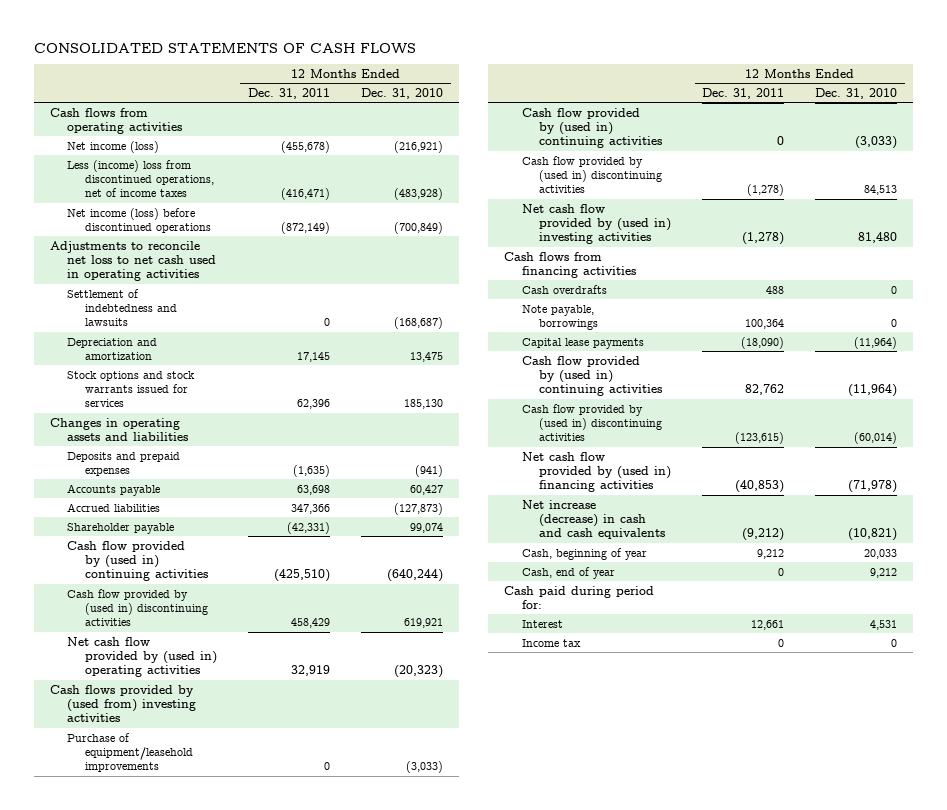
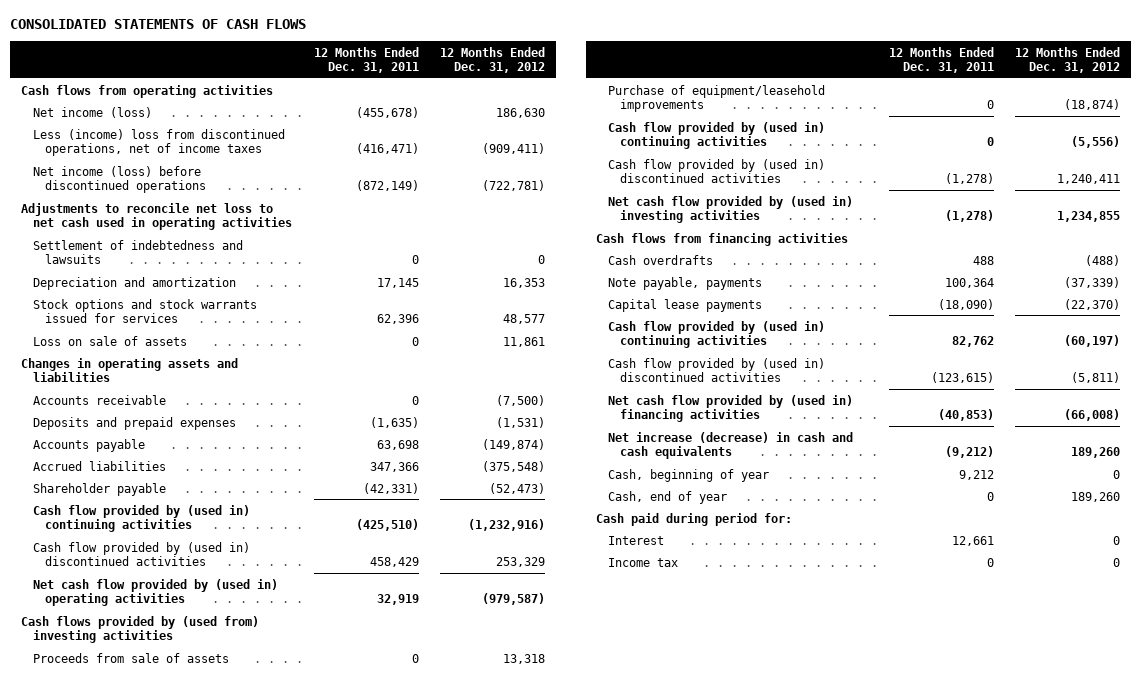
[361,87,444,99] Dec. 31, 2010 -> none
none -> [439,46,545,74] 12 Months Ended Dec. 31, 2012
none -> [33,335,188,346] Loss on sale of assets
none -> [33,394,167,405] Accounts receivable
[67,588,209,627] Cash flow provided by (used in) discontinuing activities -> [33,541,251,566] Cash flow provided by (used in) discontinued activities
none -> [33,652,230,663] Proceeds from sale of assets
[521,155,663,194] Cash flow provided by (used in) discontinuing activities -> [608,158,826,183] Cash flow provided by (used in) discontinued activities
[521,304,599,330] Note payable, borrowings -> [608,276,763,290] Note payable, payments
[521,403,663,442] Cash flow provided by (used in) discontinuing activities -> [608,357,826,382] Cash flow provided by (used in) discontinued activities

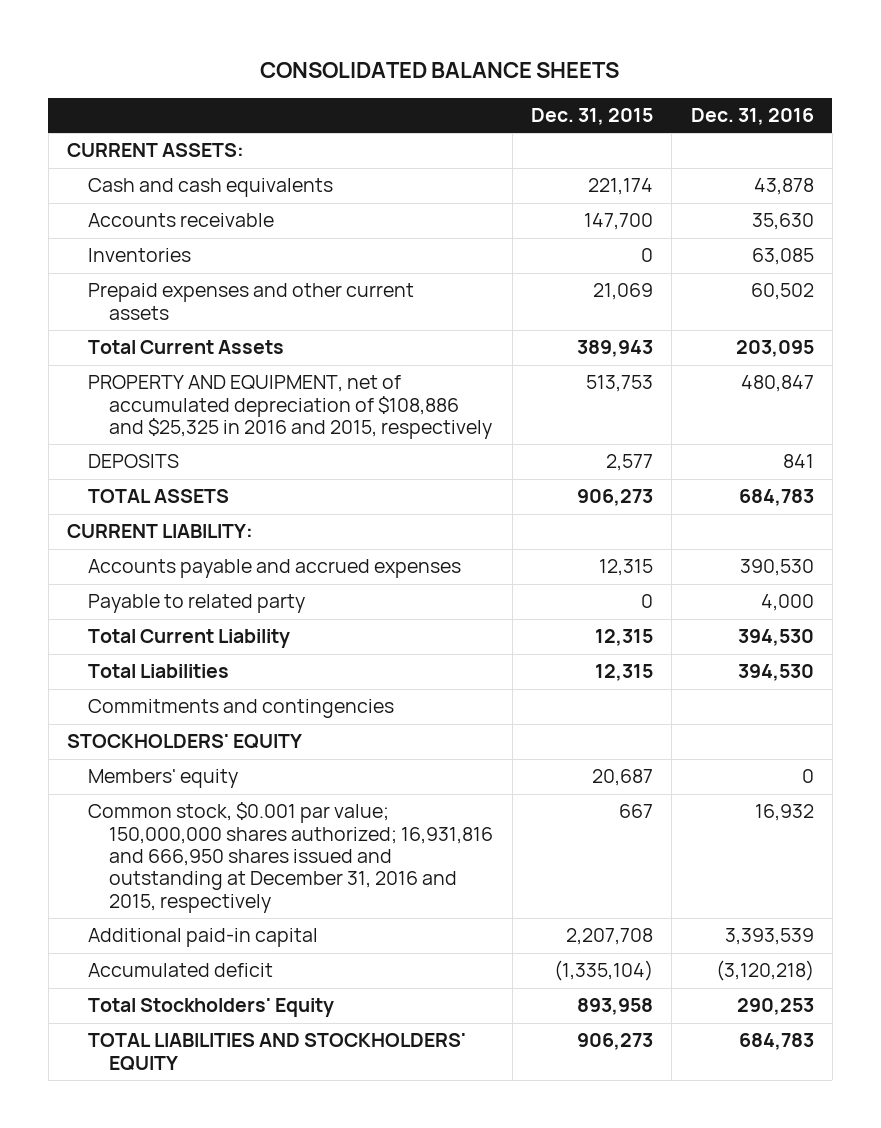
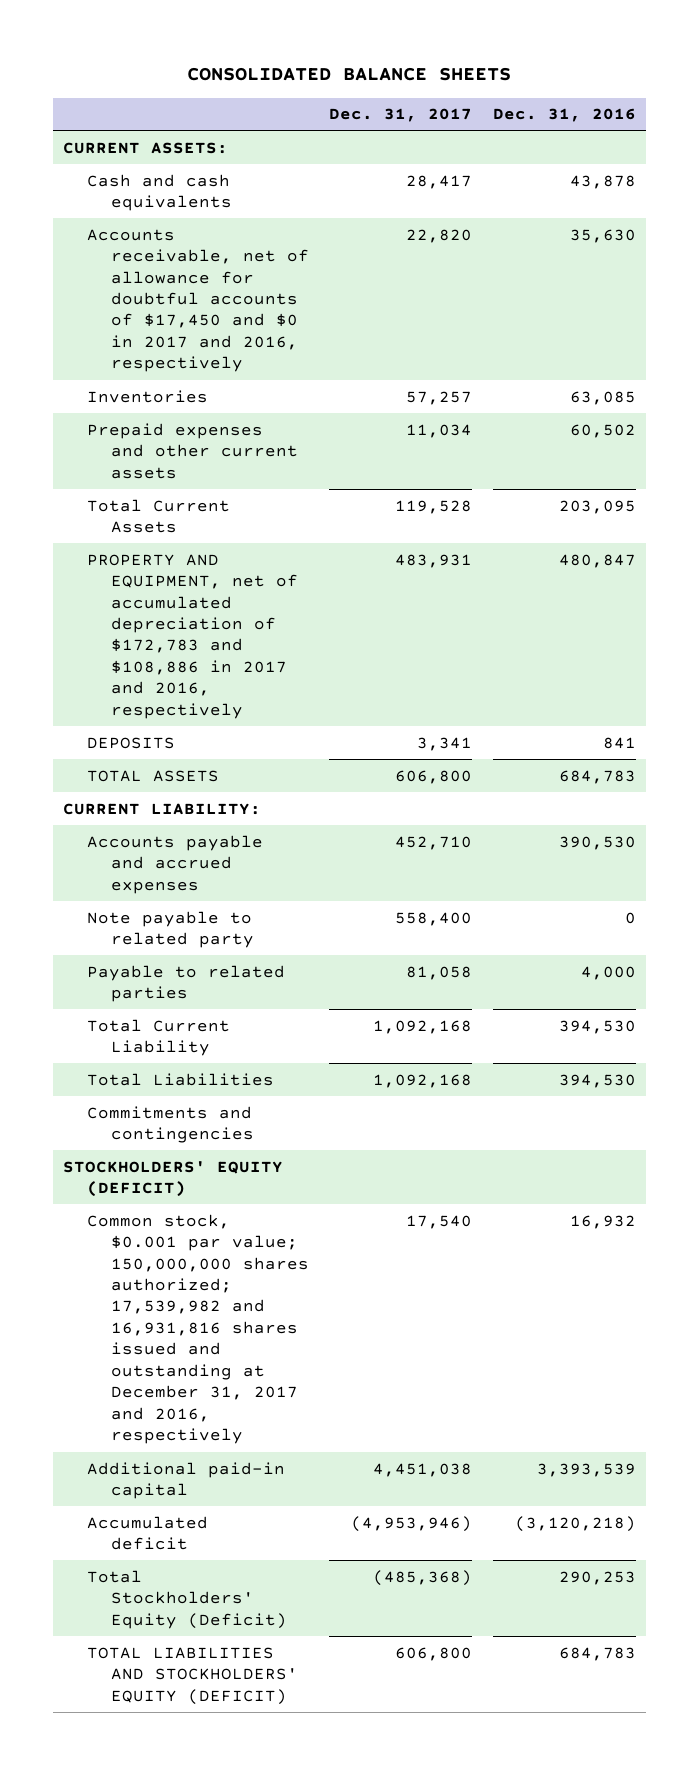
[530,108,653,126] Dec. 31, 2015 -> none
none -> [329,108,473,123] Dec. 31, 2017
[88,213,275,228] Accounts receivable -> [86,228,310,373] Accounts receivable, net of allowance for doubtful accounts of $17,450 and $0 in 2017 and 2016, respectively
[88,375,493,440] PROPERTY AND EQUIPMENT, net of accumulated depreciation of $108,886 and $25,325 in 2016 and 2015, respectively -> [86,553,299,719] PROPERTY AND EQUIPMENT, net of accumulated depreciation of $172,783 and $108,886 in 2017 and 2016, respectively
none -> [86,910,255,949] Note payable to related party
[88,594,306,614] Payable to related party -> [86,964,285,1003] Payable to related parties
[88,769,239,789] Members' equity -> none
[67,734,303,750] STOCKHOLDERS' EQUITY -> [62,1160,283,1198] STOCKHOLDERS' EQUITY (DEFICIT)
[88,802,494,913] Common stock, $0.001 par value; 150,000,000 shares authorized; 16,931,816 and 666,950 shares issued and outstanding at December 31, 2016 and 2015, respectively -> [86,1213,310,1445] Common stock, $0.001 par value; 150,000,000 shares authorized; 17,539,982 and 16,931,816 shares issued and outstanding at December 31, 2017 and 2016, respectively
[88,998,335,1018] Total Stockholders' Equity -> [86,1569,288,1629] Total Stockholders' Equity (Deficit)
[88,1033,467,1071] TOTAL LIABILITIES AND STOCKHOLDERS' EQUITY -> [86,1646,299,1705] TOTAL LIABILITIES AND STOCKHOLDERS' EQUITY (DEFICIT)

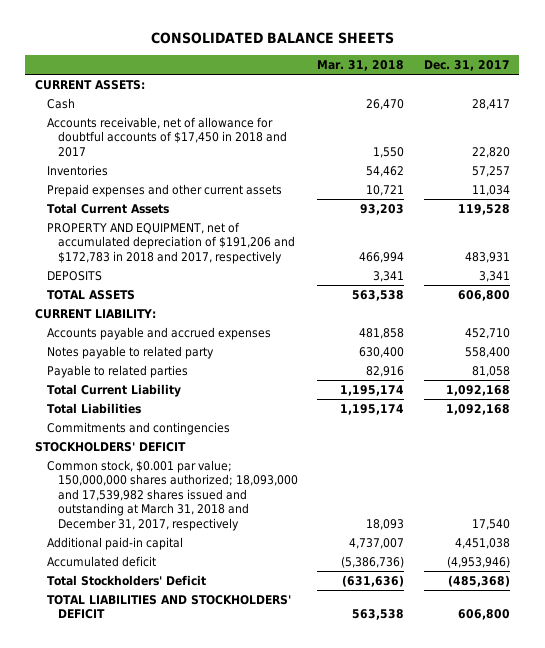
[492,108,636,123] Dec. 31, 2016 -> none
none -> [317,59,405,71] Mar. 31, 2018
[86,173,233,212] Cash and cash equivalents -> [46,97,75,109] Cash
[86,228,310,373] Accounts receivable, net of allowance for doubtful accounts of $17,450 and $0 in 2017 and 2016, respectively -> [46,116,288,157] Accounts receivable, net of allowance for doubtful accounts of $17,450 in 2018 and 2017
[86,553,299,719] PROPERTY AND EQUIPMENT, net of accumulated depreciation of $172,783 and $108,886 in 2017 and 2016, respectively -> [46,221,296,264] PROPERTY AND EQUIPMENT, net of accumulated depreciation of $191,206 and $172,783 in 2018 and 2017, respectively
[86,910,255,949] Note payable to related party -> [46,345,214,359] Notes payable to related party
[62,1160,283,1198] STOCKHOLDERS' EQUITY (DEFICIT) -> [35,441,187,452] STOCKHOLDERS' DEFICIT
[86,1213,310,1445] Common stock, $0.001 par value; 150,000,000 shares authorized; 17,539,982 and 16,931,816 shares issued and outstanding at December 31, 2017 and 2016, respectively -> [46,459,299,531] Common stock, $0.001 par value; 150,000,000 shares authorized; 18,093,000 and 17,539,982 shares issued and outstanding at March 31, 2018 and December 31, 2017, respectively
[86,1569,288,1629] Total Stockholders' Equity (Deficit) -> [46,574,206,586] Total Stockholders' Deficit
[86,1646,299,1705] TOTAL LIABILITIES AND STOCKHOLDERS' EQUITY (DEFICIT) -> [46,594,291,620] TOTAL LIABILITIES AND STOCKHOLDERS' DEFICIT

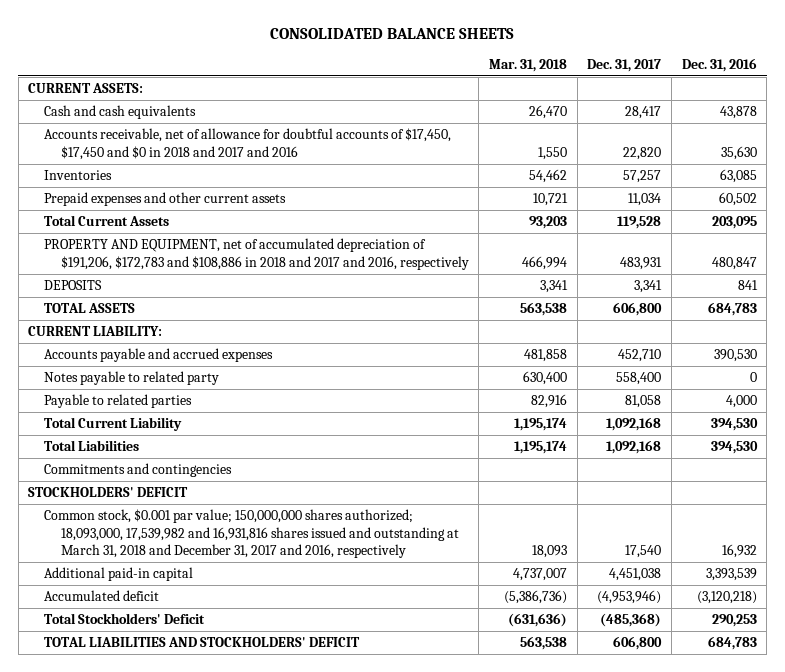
none -> [681,57,757,72] Dec. 31, 2016
[46,97,75,109] Cash -> [44,105,197,120] Cash and cash equivalents
[46,116,288,157] Accounts receivable, net of allowance for doubtful accounts of $17,450 in 2018 and 2017 -> [44,128,452,160] Accounts receivable, net of allowance for doubtful accounts of $17,450, $17,450 and $0 in 2018 and 2017 and 2016
[46,221,296,264] PROPERTY AND EQUIPMENT, net of accumulated depreciation of $191,206 and $172,783 in 2018 and 2017, respectively -> [44,238,469,270] PROPERTY AND EQUIPMENT, net of accumulated depreciation of $191,206, $172,783 and $108,886 in 2018 and 2017 and 2016, respectively
[46,459,299,531] Common stock, $0.001 par value; 150,000,000 shares authorized; 18,093,000 and 17,539,982 shares issued and outstanding at March 31, 2018 and December 31, 2017, respectively -> [44,509,459,558] Common stock, $0.001 par value; 150,000,000 shares authorized; 18,093,000, 17,539,982 and 16,931,816 shares issued and outstanding at March 31, 2018 and December 31, 2017 and 2016, respectively

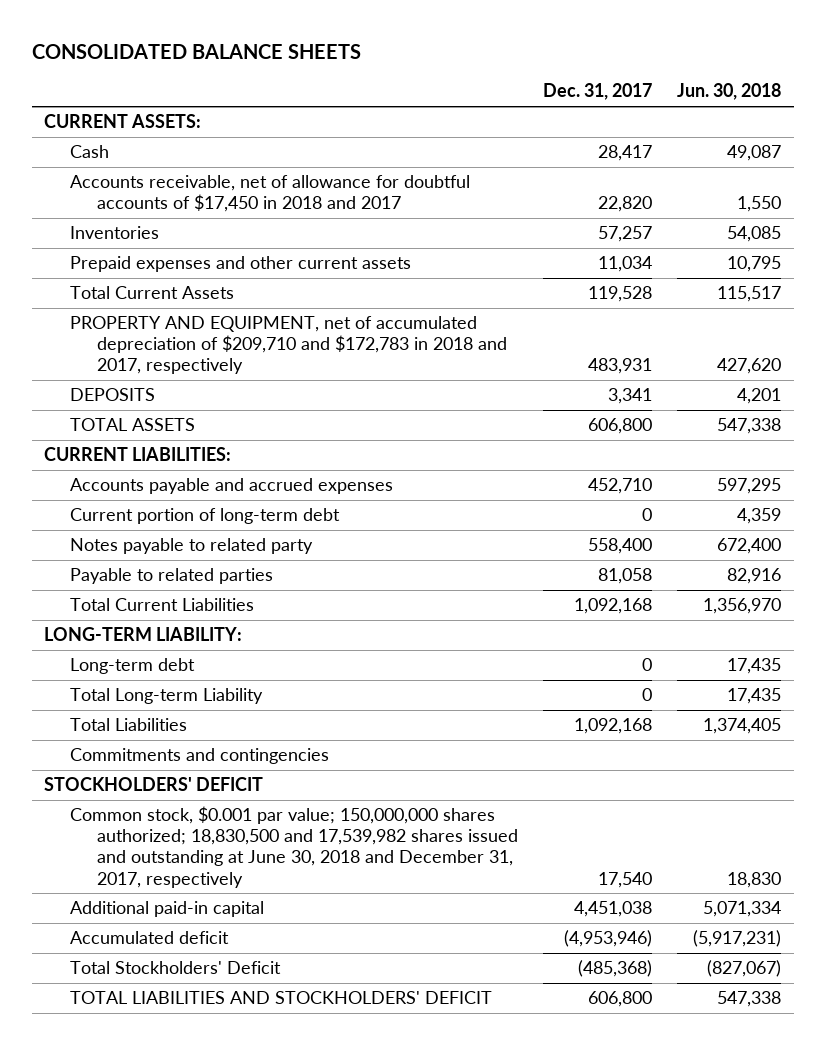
[489,58,568,72] Mar. 31, 2018 -> none
[681,57,757,72] Dec. 31, 2016 -> none
none -> [677,83,782,101] Jun. 30, 2018
[44,105,197,120] Cash and cash equivalents -> [70,145,110,159] Cash
[44,128,452,160] Accounts receivable, net of allowance for doubtful accounts of $17,450, $17,450 and $0 in 2018 and 2017 and 2016 -> [70,175,471,213] Accounts receivable, net of allowance for doubtful accounts of $17,450 in 2018 and 2017
[44,238,469,270] PROPERTY AND EQUIPMENT, net of accumulated depreciation of $191,206, $172,783 and $108,886 in 2018 and 2017 and 2016, respectively -> [70,316,507,375] PROPERTY AND EQUIPMENT, net of accumulated depreciation of $209,710 and $172,783 in 2018 and 2017, respectively
[28,326,163,337] CURRENT LIABILITY: -> [44,447,232,462] CURRENT LIABILITIES:
none -> [70,508,341,525] Current portion of long-term debt
[44,417,183,432] Total Current Liability -> [70,598,255,612] Total Current Liabilities
none -> [44,627,243,642] LONG-TERM LIABILITY:
none -> [70,658,196,675] Long-term debt
none -> [70,688,264,705] Total Long-term Liability
[44,509,459,558] Common stock, $0.001 par value; 150,000,000 shares authorized; 18,093,000, 17,539,982 and 16,931,816 shares issued and outstanding at March 31, 2018 and December 31, 2017 and 2016, respectively -> [70,806,518,888] Common stock, $0.001 par value; 150,000,000 shares authorized; 18,830,500 and 17,539,982 shares issued and outstanding at June 30, 2018 and December 31, 2017, respectively

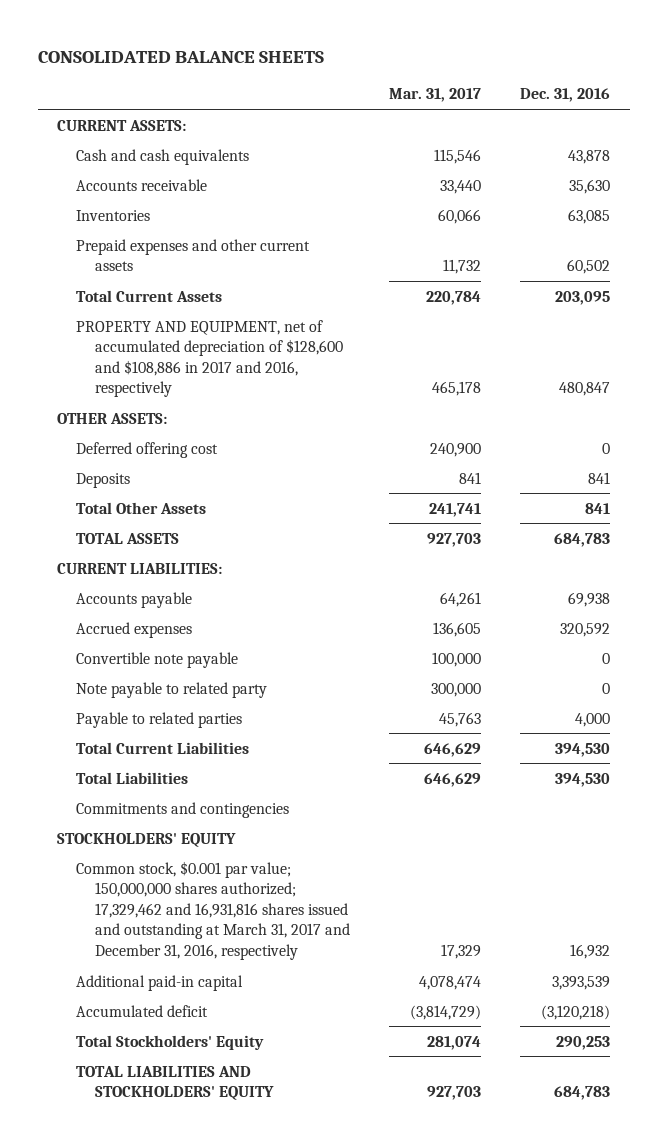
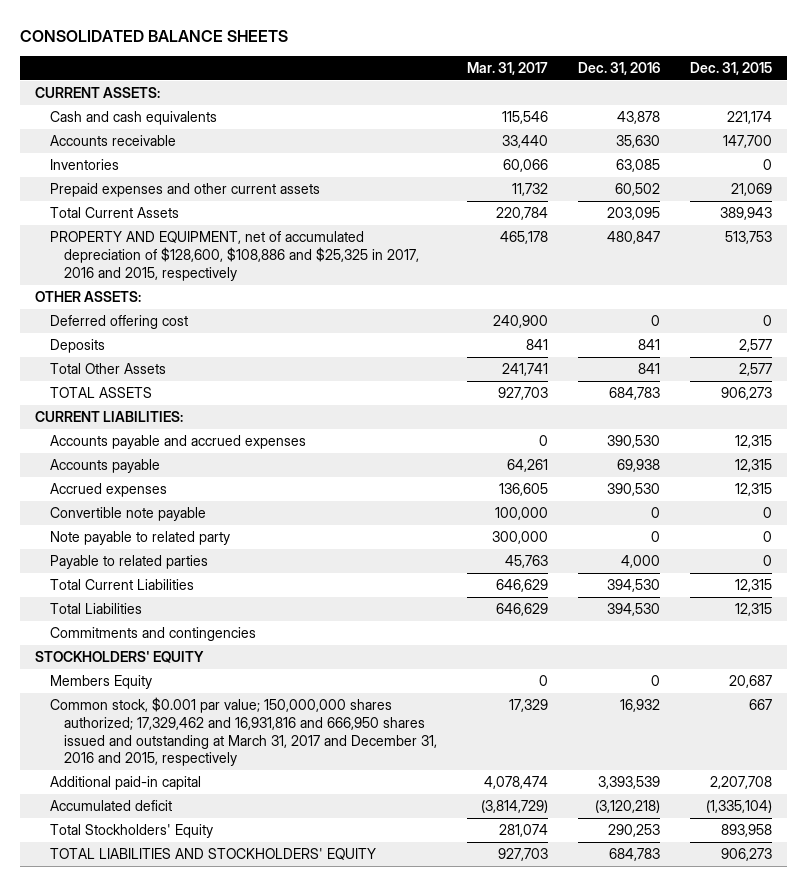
none -> [690,61,773,75] Dec. 31, 2015
[76,319,343,398] PROPERTY AND EQUIPMENT, net of accumulated depreciation of $128,600 and $108,886 in 2017 and 2016, respectively -> [49,231,420,281] PROPERTY AND EQUIPMENT, net of accumulated depreciation of $128,600, $108,886 and $25,325 in 2017, 2016 and 2015, respectively
none -> [49,435,306,450] Accounts payable and accrued expenses
[560,622,611,637] 320,592 -> [607,483,661,497] 390,530
none -> [49,675,152,690] Members Equity
[76,860,350,960] Common stock, $0.001 par value; 150,000,000 shares authorized; 17,329,462 and 16,931,816 shares issued and outstanding at March 31, 2017 and December 31, 2016, respectively -> [49,697,438,767] Common stock, $0.001 par value; 150,000,000 shares authorized; 17,329,462 and 16,931,816 and 666,950 shares issued and outstanding at March 31, 2017 and December 31, 2016 and 2015, respectively

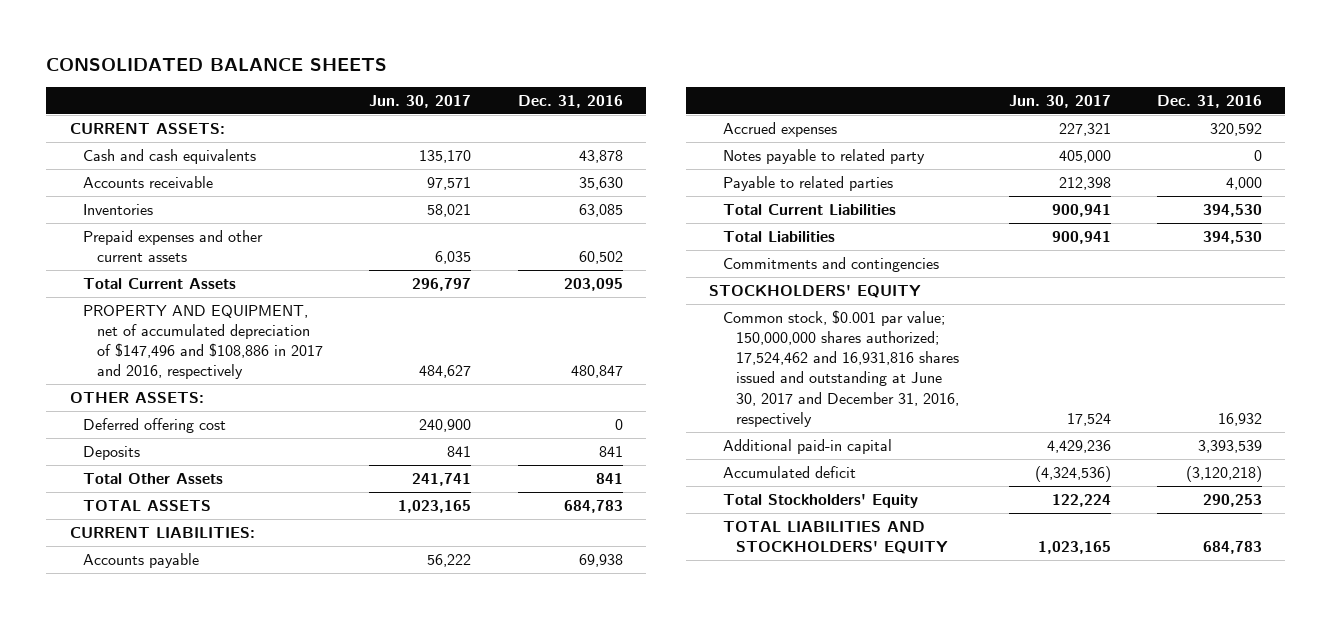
[467,61,549,75] Mar. 31, 2017 -> none
[690,61,773,75] Dec. 31, 2015 -> none
none -> [369,95,472,109] Jun. 30, 2017
[49,231,420,281] PROPERTY AND EQUIPMENT, net of accumulated depreciation of $128,600, $108,886 and $25,325 in 2017, 2016 and 2015, respectively -> [83,304,323,380] PROPERTY AND EQUIPMENT, net of accumulated depreciation of $147,496 and $108,886 in 2017 and 2016, respectively
[49,435,306,450] Accounts payable and accrued expenses -> none
[49,507,206,522] Convertible note payable -> none
[607,483,661,497] 390,530 -> [1209,122,1262,136] 320,592
[49,531,230,546] Note payable to related party -> [722,148,925,164] Notes payable to related party
[49,675,152,690] Members Equity -> none
[49,697,438,767] Common stock, $0.001 par value; 150,000,000 shares authorized; 17,329,462 and 16,931,816 and 666,950 shares issued and outstanding at March 31, 2017 and December 31, 2016 and 2015, respectively -> [722,309,960,427] Common stock, $0.001 par value; 150,000,000 shares authorized; 17,524,462 and 16,931,816 shares issued and outstanding at June 30, 2017 and December 31, 2016, respectively

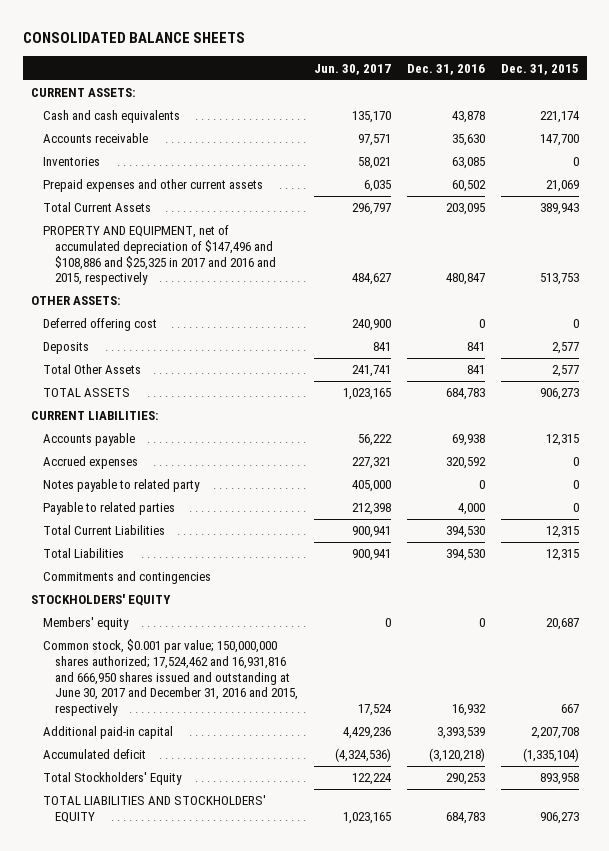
none -> [500,63,579,75] Dec. 31, 2015
[83,304,323,380] PROPERTY AND EQUIPMENT, net of accumulated depreciation of $147,496 and $108,886 in 2017 and 2016, respectively -> [42,225,276,286] PROPERTY AND EQUIPMENT, net of accumulated depreciation of $147,496 and $108,886 and $25,325 in 2017 and 2016 and 2015, respectively
none -> [42,617,129,631] Members' equity
[722,309,960,427] Common stock, $0.001 par value; 150,000,000 shares authorized; 17,524,462 and 16,931,816 shares issued and outstanding at June 30, 2017 and December 31, 2016, respectively -> [42,639,298,716] Common stock, $0.001 par value; 150,000,000 shares authorized; 17,524,462 and 16,931,816 and 666,950 shares issued and outstanding at June 30, 2017 and December 31, 2016 and 2015, respectively

